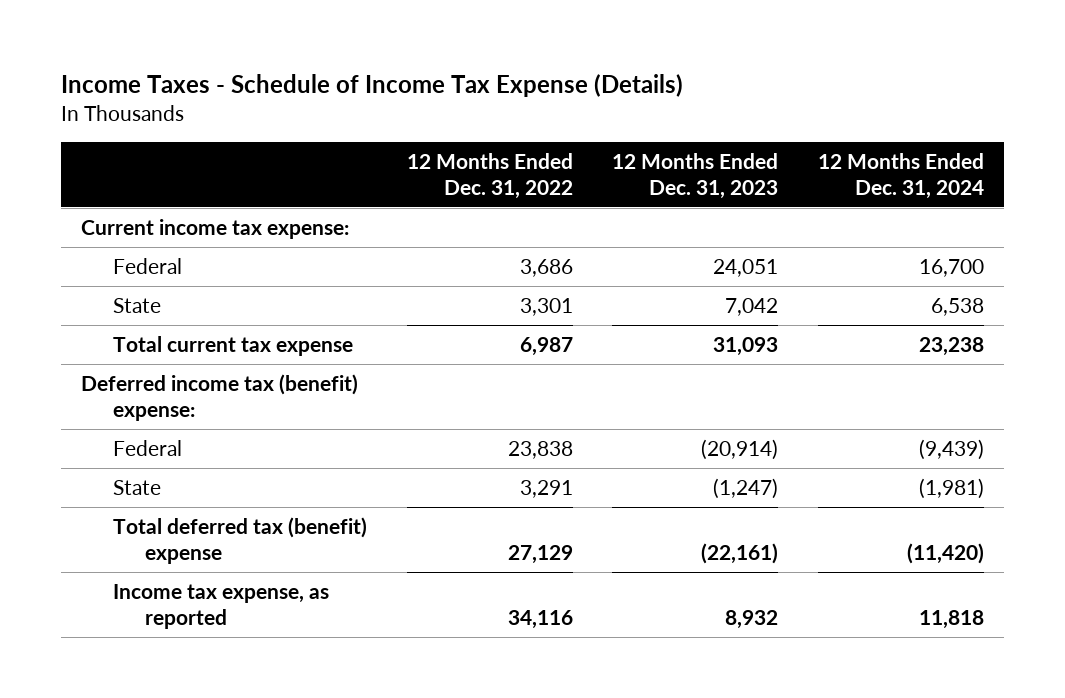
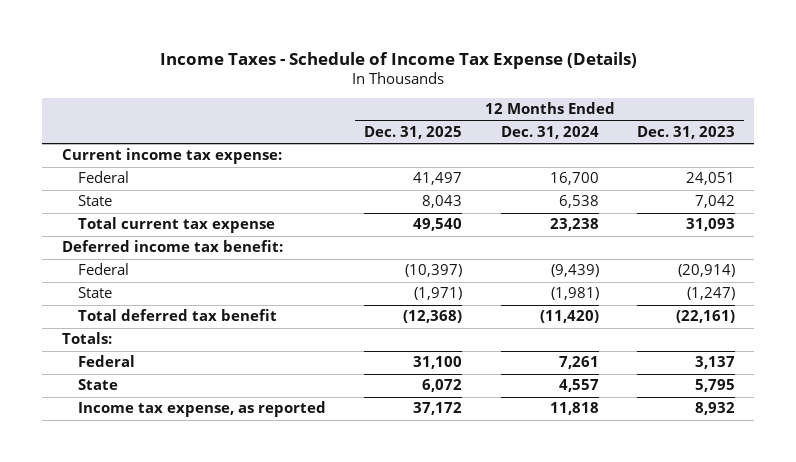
[406,153,573,199] 12 Months Ended Dec. 31, 2022 -> none
none -> [364,126,463,140] Dec. 31, 2025
[80,374,358,421] Deferred income tax (benefit) expense: -> [61,240,283,253] Deferred income tax benefit:
[112,517,367,564] Total deferred tax (benefit) expense -> [77,309,277,322] Total deferred tax benefit
none -> [61,332,112,345] Totals:
none -> [77,355,135,368] Federal
none -> [77,379,118,391] State

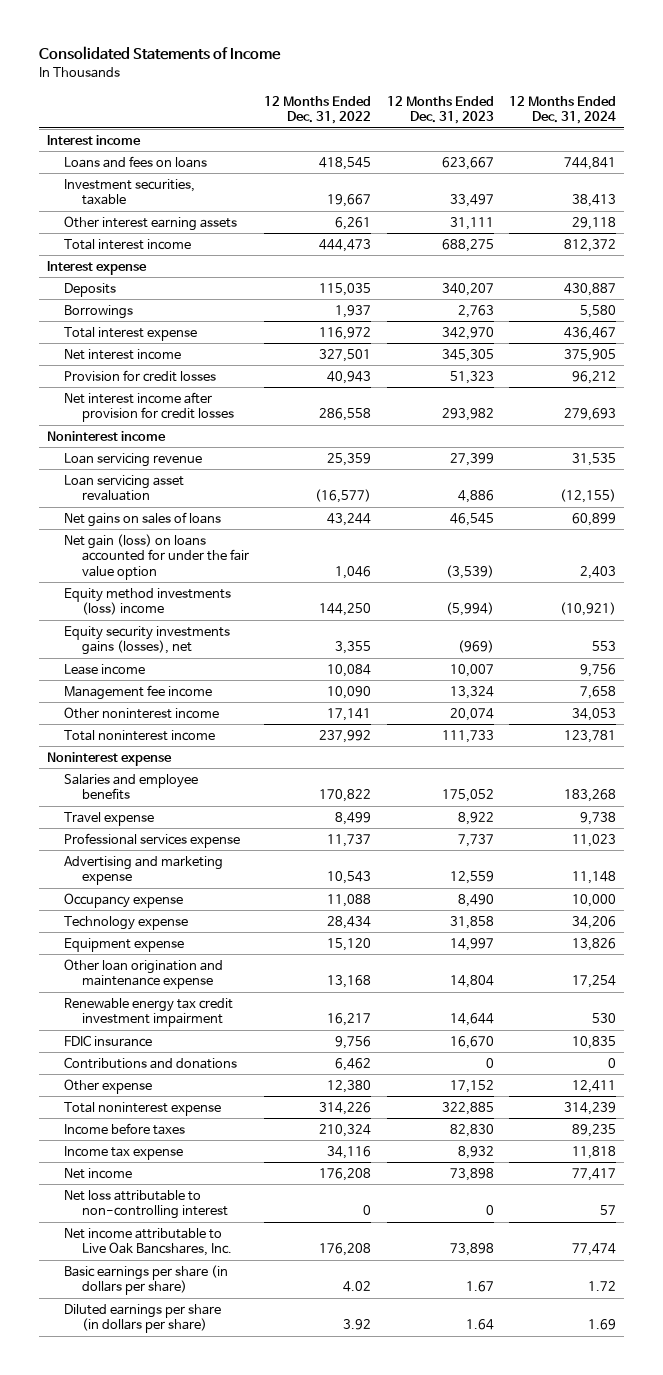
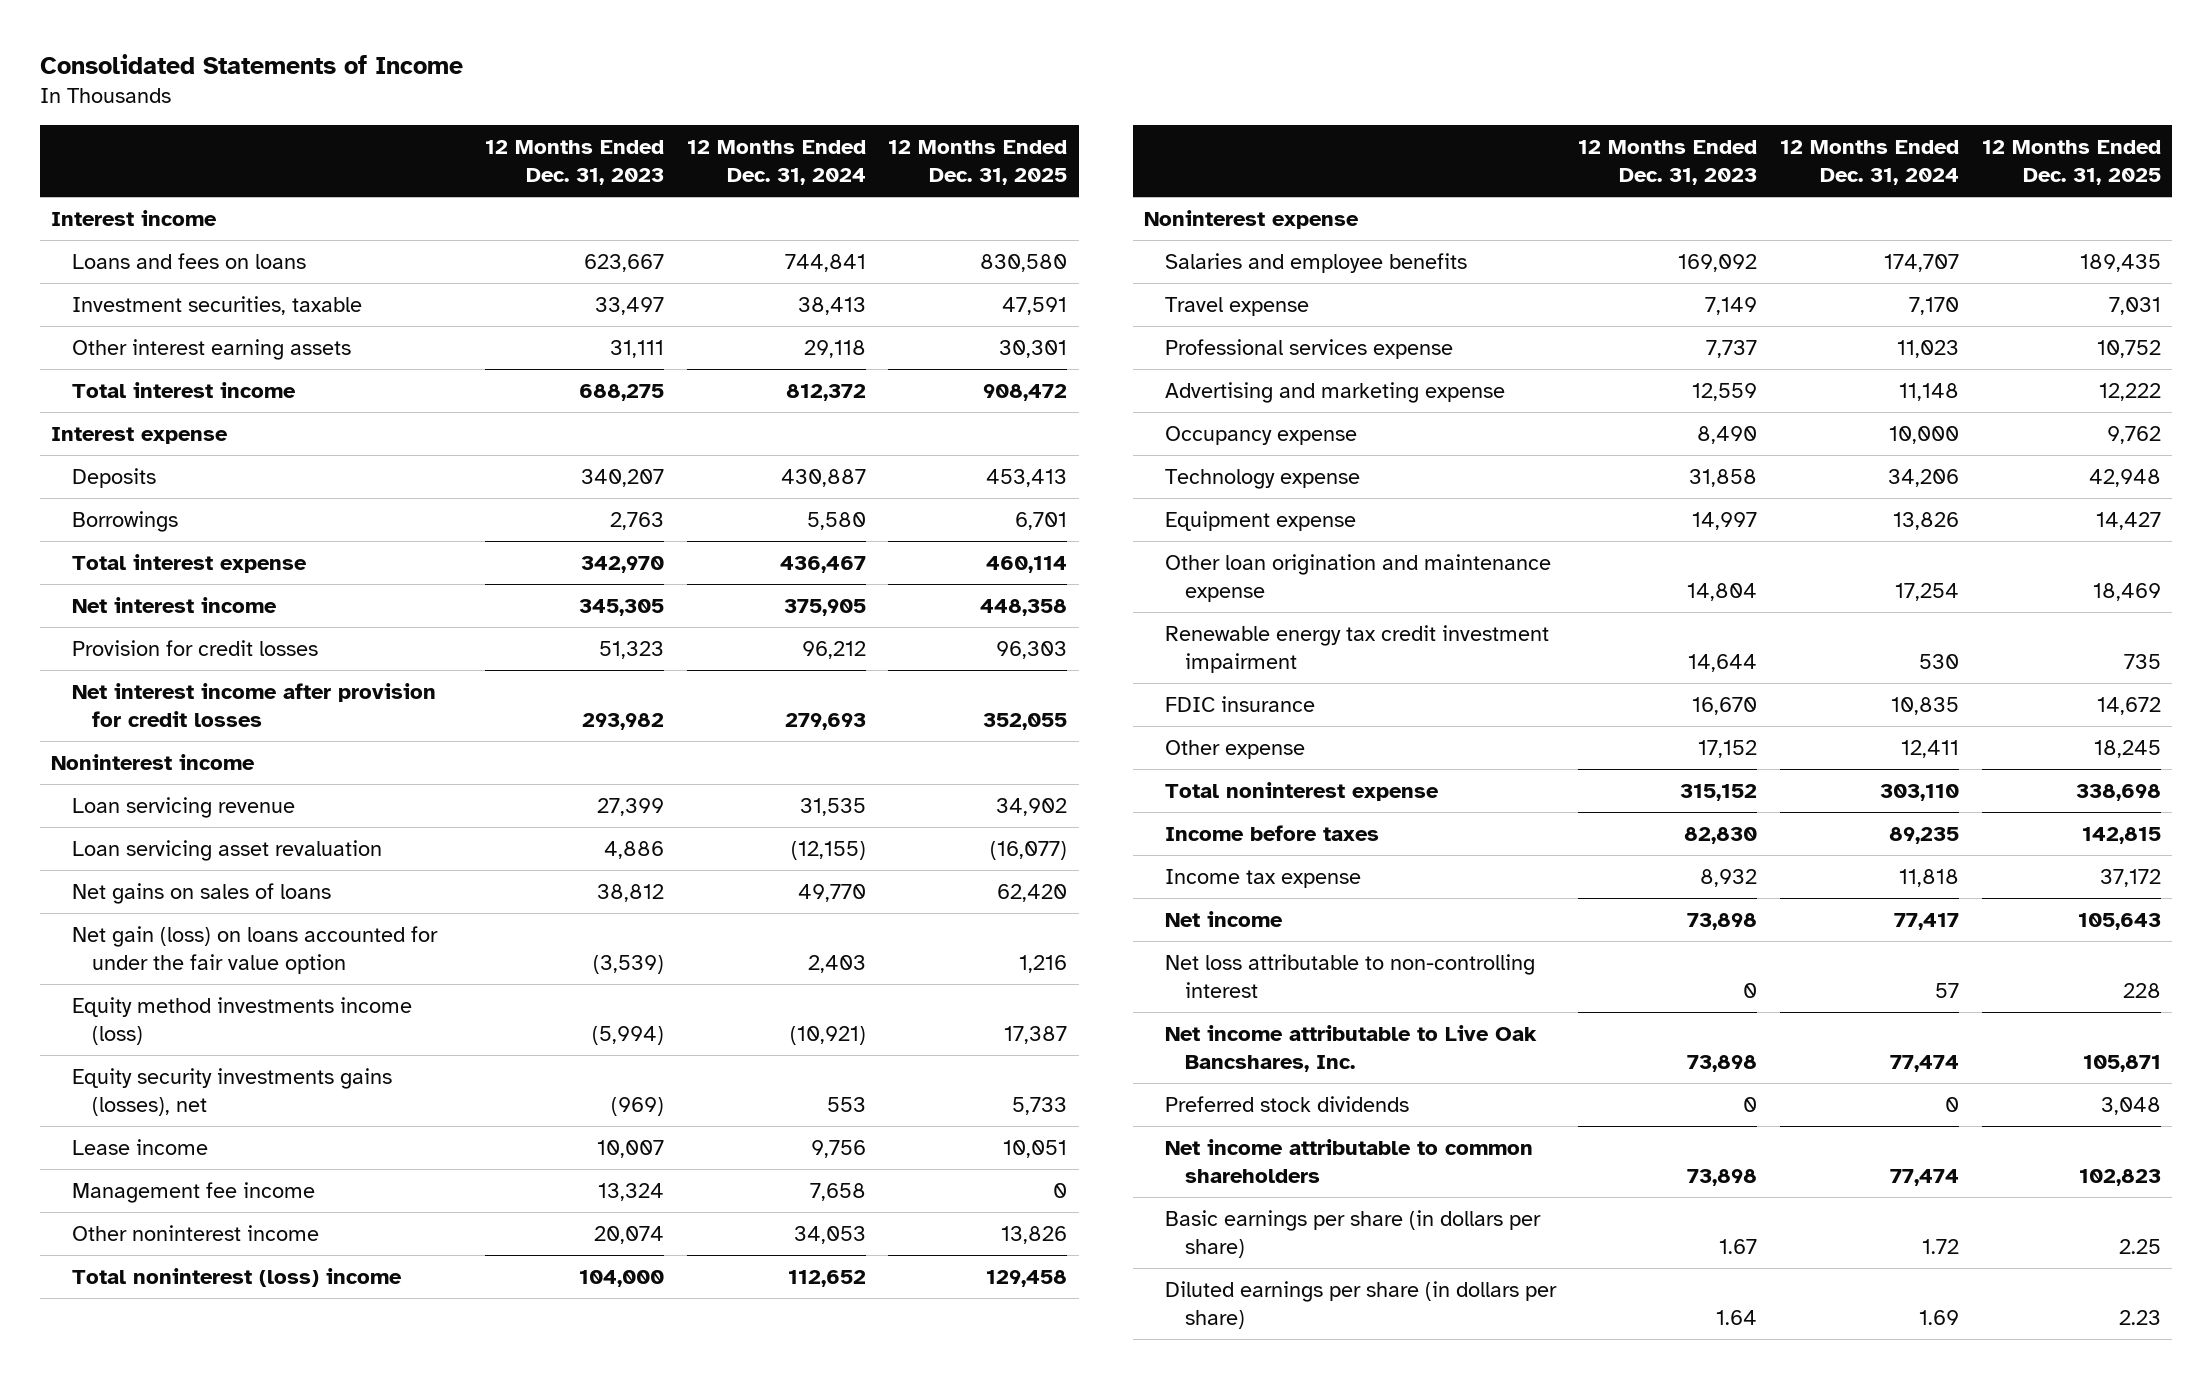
[264,95,372,125] 12 Months Ended Dec. 31, 2022 -> none
none -> [888,139,1068,185] 12 Months Ended Dec. 31, 2025
[449,512,494,526] 46,545 -> [597,884,665,903] 38,812
[572,512,617,526] 60,899 -> [797,884,866,903] 49,770
[64,587,232,616] Equity method investments (loss) income -> [71,997,412,1046] Equity method investments income (loss)
[64,729,216,741] Total noninterest income -> [71,1268,402,1288] Total noninterest (loss) income
[441,729,494,743] 111,733 -> [579,1270,665,1288] 104,000
[564,729,617,743] 123,781 -> [787,1270,866,1288] 112,652
[441,789,494,803] 175,052 -> [1678,254,1758,273] 169,092
[564,789,617,803] 183,268 -> [1883,254,1959,273] 174,707
[457,811,494,825] 8,922 -> [1705,297,1758,316] 7,149
[580,811,617,825] 9,738 -> [1908,297,1959,316] 7,170
[64,1056,238,1069] Contributions and donations -> none
[441,1101,494,1115] 322,885 -> [1680,784,1758,802] 315,152
[564,1101,617,1115] 314,239 -> [1879,784,1959,802] 303,110
none -> [1164,1096,1409,1113] Preferred stock dividends
none -> [1164,1139,1533,1184] Net income attributable to common shareholders

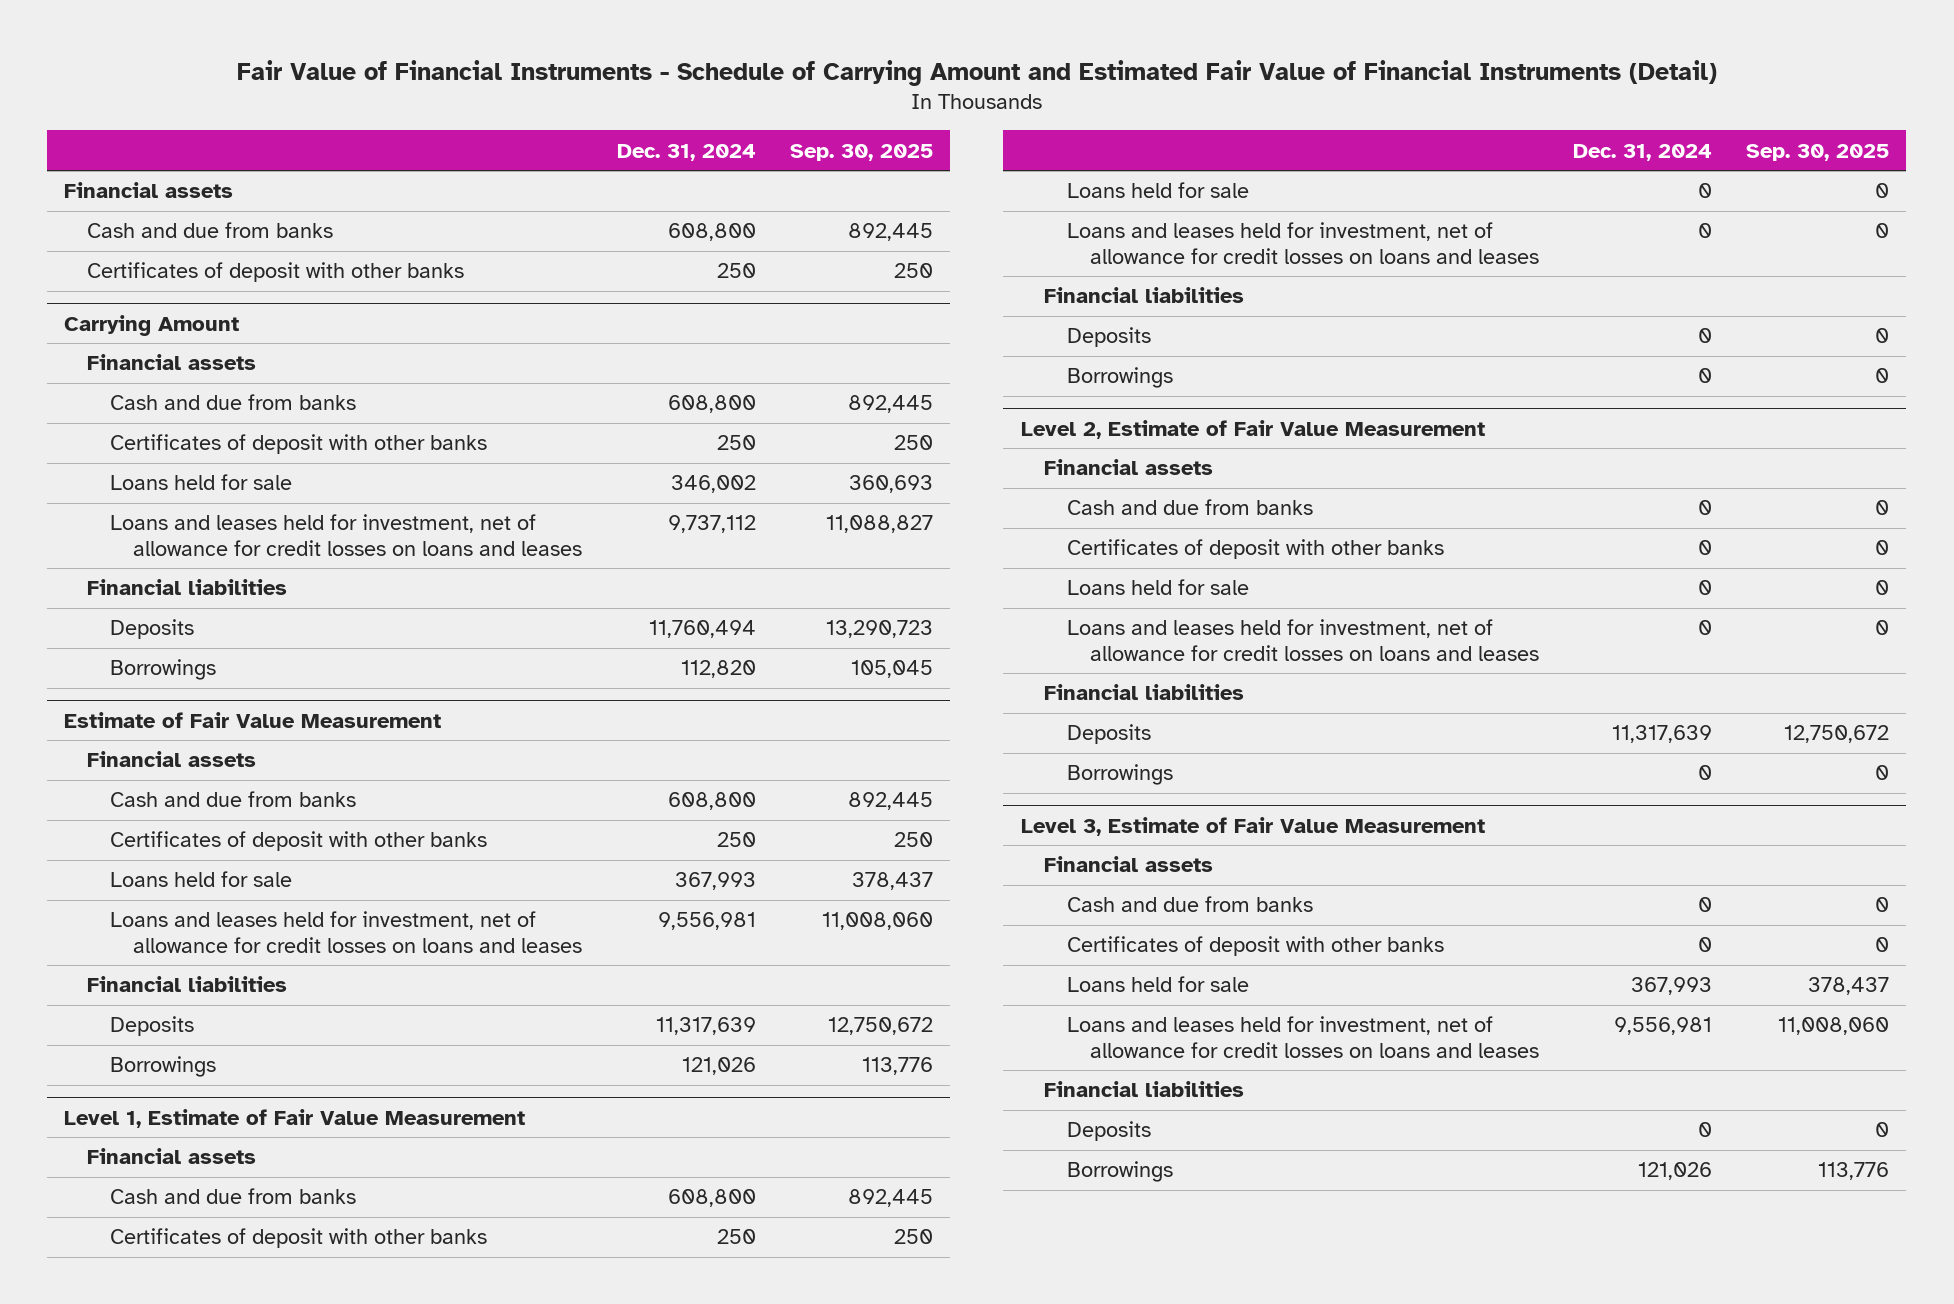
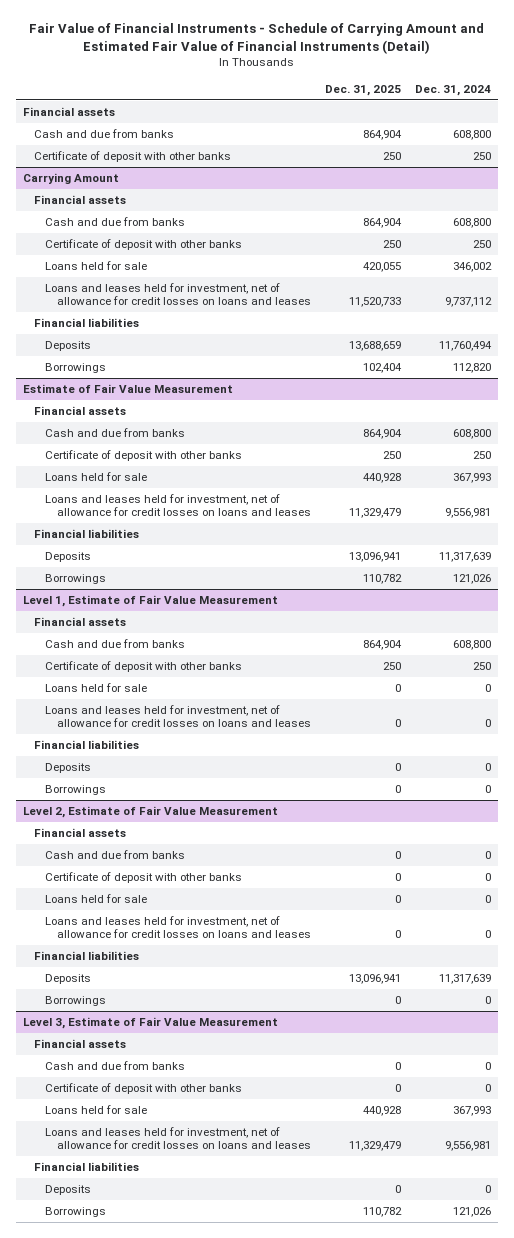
[789,143,933,161] Sep. 30, 2025 -> none
none -> [324,84,401,96] Dec. 31, 2025
[87,262,465,283] Certificates of deposit with other banks -> [34,150,232,162] Certificate of deposit with other banks
[110,434,488,455] Certificates of deposit with other banks -> [45,238,243,250] Certificate of deposit with other banks
[110,831,488,852] Certificates of deposit with other banks -> [45,449,243,461] Certificate of deposit with other banks
[110,1228,488,1249] Certificates of deposit with other banks -> [45,660,243,672] Certificate of deposit with other banks
[1066,539,1444,560] Certificates of deposit with other banks -> [45,871,243,883] Certificate of deposit with other banks
[1066,936,1444,957] Certificates of deposit with other banks -> [45,1082,243,1094] Certificate of deposit with other banks

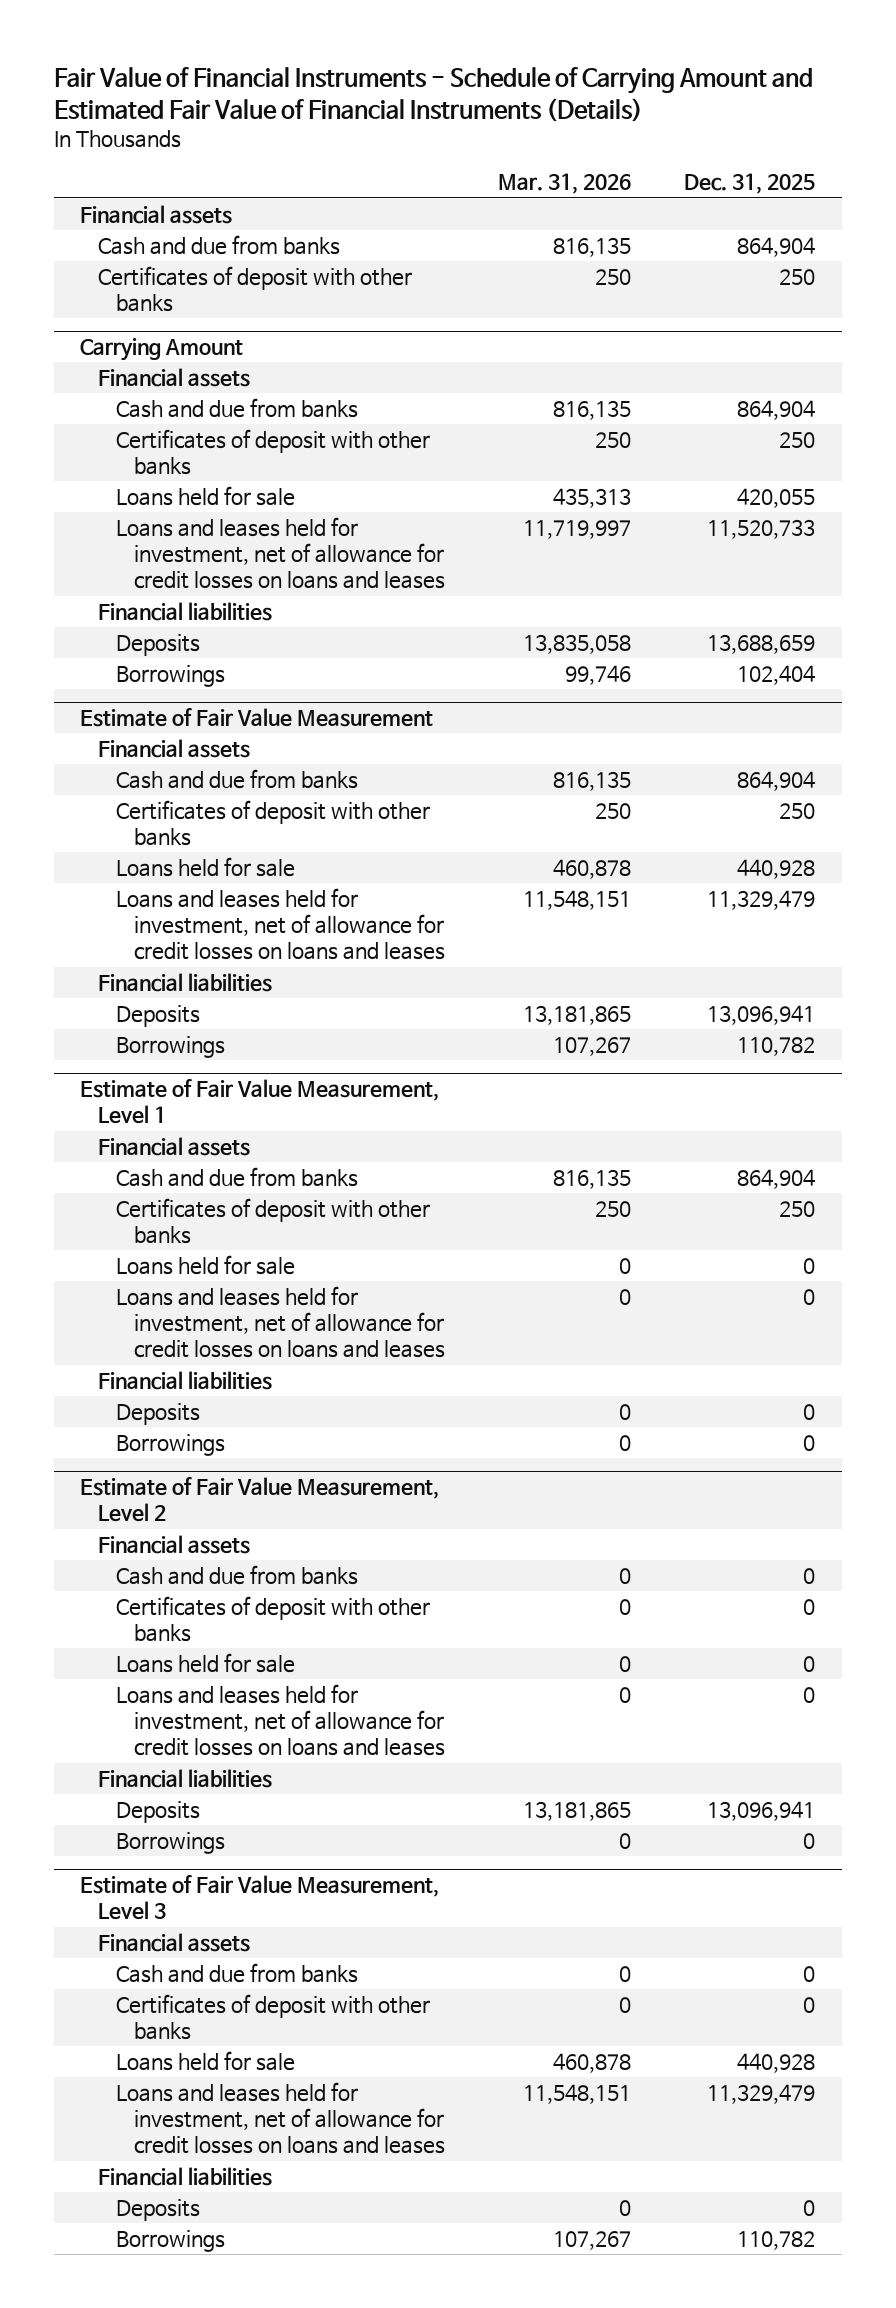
[28,23,484,54] Fair Value of Financial Instruments - Schedule of Carrying Amount and Estimated Fair Value of Financial Instruments (Detail) -> [53,66,813,122] Fair Value of Financial Instruments - Schedule of Carrying Amount and Estimated Fair Value of Financial Instruments (Details)
[415,84,492,96] Dec. 31, 2024 -> none
none -> [497,173,631,195] Mar. 31, 2026
[34,150,232,162] Certificate of deposit with other banks -> [98,266,413,313] Certificates of deposit with other banks
[45,238,243,250] Certificate of deposit with other banks -> [115,429,430,476] Certificates of deposit with other banks
[45,449,243,461] Certificate of deposit with other banks -> [115,800,430,847] Certificates of deposit with other banks
[22,594,278,607] Level 1, Estimate of Fair Value Measurement -> [80,1079,440,1125] Estimate of Fair Value Measurement, Level 1
[45,660,243,672] Certificate of deposit with other banks -> [115,1198,430,1245] Certificates of deposit with other banks
[22,805,278,818] Level 2, Estimate of Fair Value Measurement -> [80,1477,440,1523] Estimate of Fair Value Measurement, Level 2
[45,871,243,883] Certificate of deposit with other banks -> [115,1596,430,1643] Certificates of deposit with other banks
[22,1016,278,1029] Level 3, Estimate of Fair Value Measurement -> [80,1875,440,1921] Estimate of Fair Value Measurement, Level 3
[45,1082,243,1094] Certificate of deposit with other banks -> [115,1994,430,2041] Certificates of deposit with other banks

